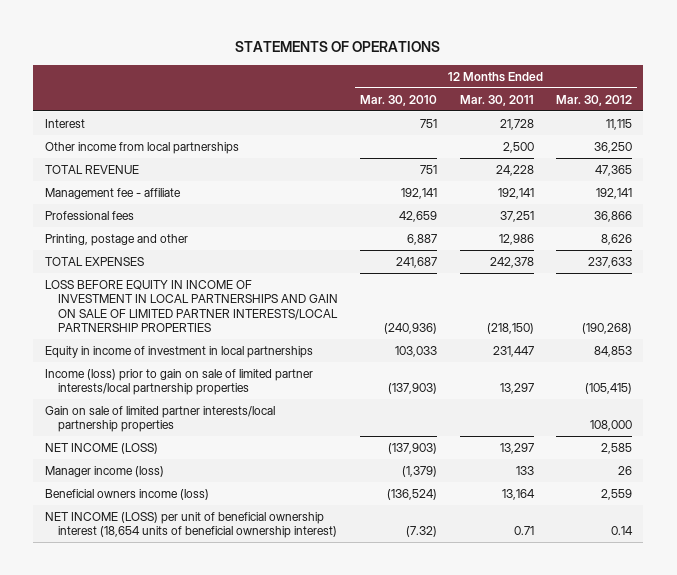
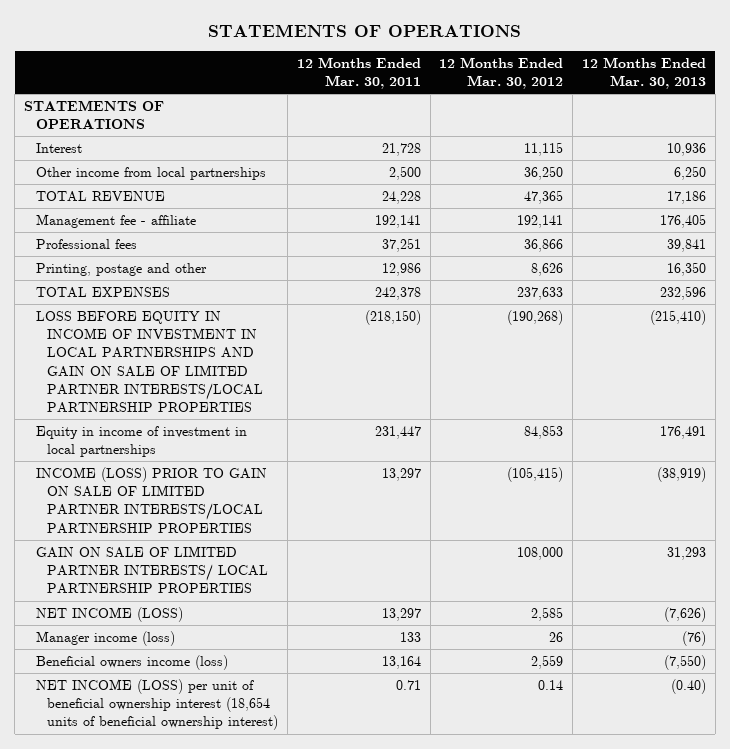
[360,94,438,106] Mar. 30, 2010 -> none
none -> [581,56,706,89] 12 Months Ended Mar. 30, 2013
none -> [23,99,164,130] STATEMENTS OF OPERATIONS
[44,368,313,396] Income (loss) prior to gain on sale of limited partner interests/local partnership properties -> [35,466,267,534] INCOME (LOSS) PRIOR TO GAIN ON SALE OF LIMITED PARTNER INTERESTS/LOCAL PARTNERSHIP PROPERTIES
[44,405,275,433] Gain on sale of limited partner interests/local partnership properties -> [35,545,269,595] GAIN ON SALE OF LIMITED PARTNER INTERESTS/ LOCAL PARTNERSHIP PROPERTIES

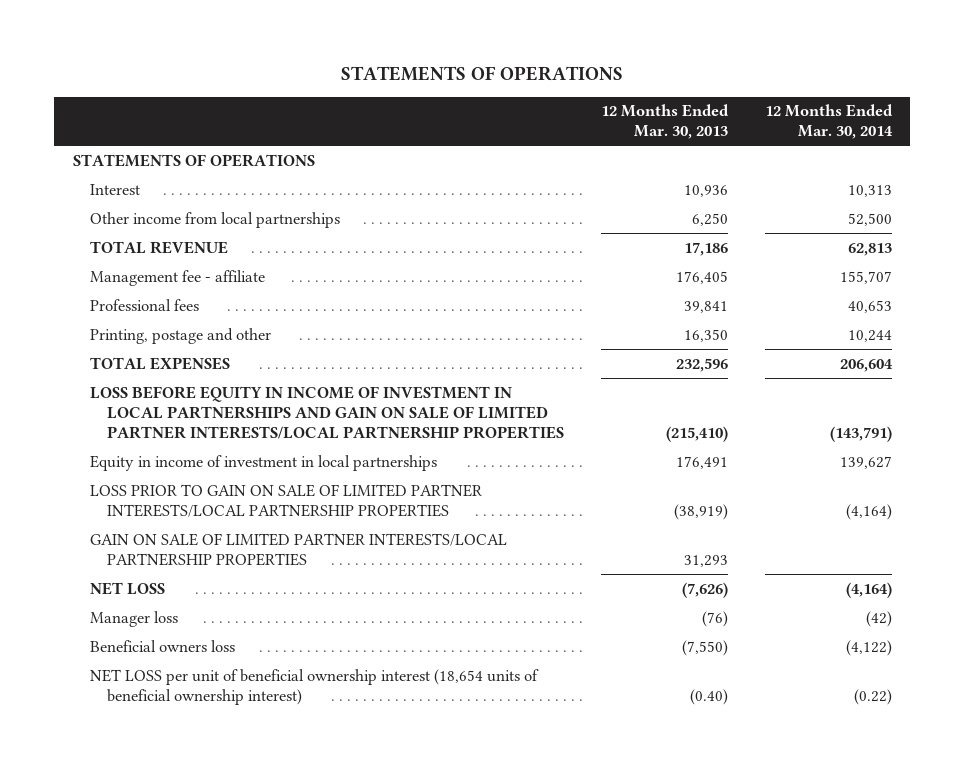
[296,56,421,89] 12 Months Ended Mar. 30, 2011 -> none
[439,56,564,89] 12 Months Ended Mar. 30, 2012 -> none
none -> [764,104,893,140] 12 Months Ended Mar. 30, 2014
[35,466,267,534] INCOME (LOSS) PRIOR TO GAIN ON SALE OF LIMITED PARTNER INTERESTS/LOCAL PARTNERSHIP PROPERTIES -> [89,483,482,517] LOSS PRIOR TO GAIN ON SALE OF LIMITED PARTNER INTERESTS/LOCAL PARTNERSHIP PROPERTIES
[35,545,269,595] GAIN ON SALE OF LIMITED PARTNER INTERESTS/ LOCAL PARTNERSHIP PROPERTIES -> [89,532,507,566] GAIN ON SALE OF LIMITED PARTNER INTERESTS/LOCAL PARTNERSHIP PROPERTIES
[35,606,183,622] NET INCOME (LOSS) -> [89,581,165,595] NET LOSS
[35,630,175,646] Manager income (loss) -> [89,610,178,627] Manager loss
[35,654,228,670] Beneficial owners income (loss) -> [89,639,235,652] Beneficial owners loss
[35,678,279,731] NET INCOME (LOSS) per unit of beneficial ownership interest (18,654 units of beneficial ownership interest) -> [89,668,539,705] NET LOSS per unit of beneficial ownership interest (18,654 units of beneficial ownership interest)

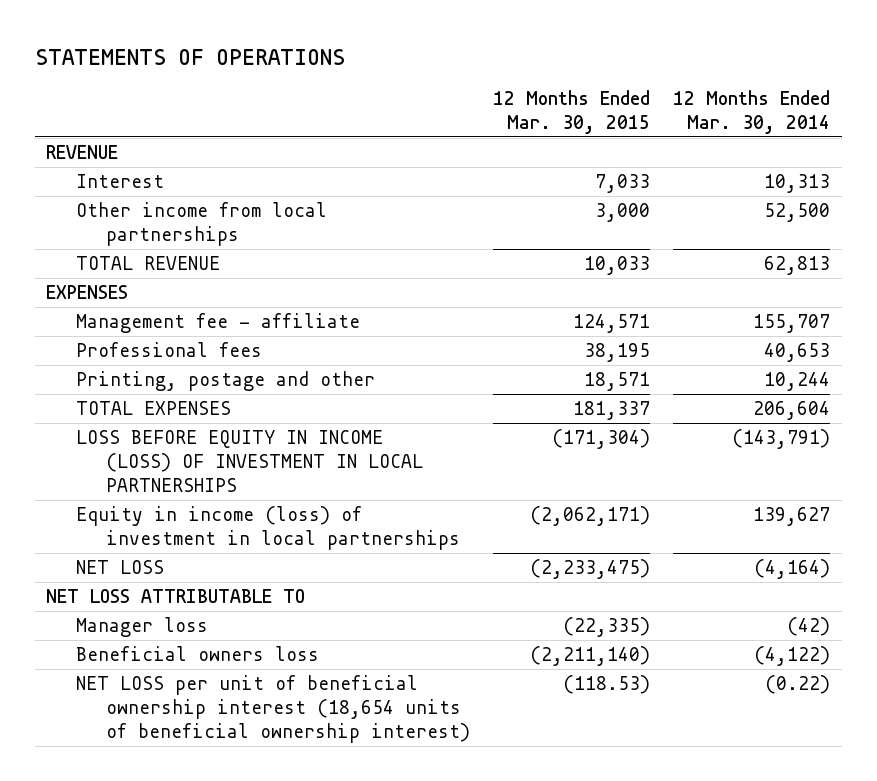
[601,104,730,140] 12 Months Ended Mar. 30, 2013 -> none
none -> [493,90,651,134] 12 Months Ended Mar. 30, 2015
[72,153,315,167] STATEMENTS OF OPERATIONS -> none
none -> [46,145,119,160] REVENUE
none -> [46,285,129,300] EXPENSES
[89,483,482,517] LOSS PRIOR TO GAIN ON SALE OF LIMITED PARTNER INTERESTS/LOCAL PARTNERSHIP PROPERTIES -> none
[89,532,507,566] GAIN ON SALE OF LIMITED PARTNER INTERESTS/LOCAL PARTNERSHIP PROPERTIES -> none
[89,385,565,439] LOSS BEFORE EQUITY IN INCOME OF INVESTMENT IN LOCAL PARTNERSHIPS AND GAIN ON SALE OF LIMITED PARTNER INTERESTS/LOCAL PARTNERSHIP PROPERTIES -> [76,430,424,492] LOSS BEFORE EQUITY IN INCOME (LOSS) OF INVESTMENT IN LOCAL PARTNERSHIPS
[89,454,437,471] Equity in income of investment in local partnerships -> [76,506,461,550] Equity in income (loss) of investment in local partnerships
none -> [46,589,306,604] NET LOSS ATTRIBUTABLE TO

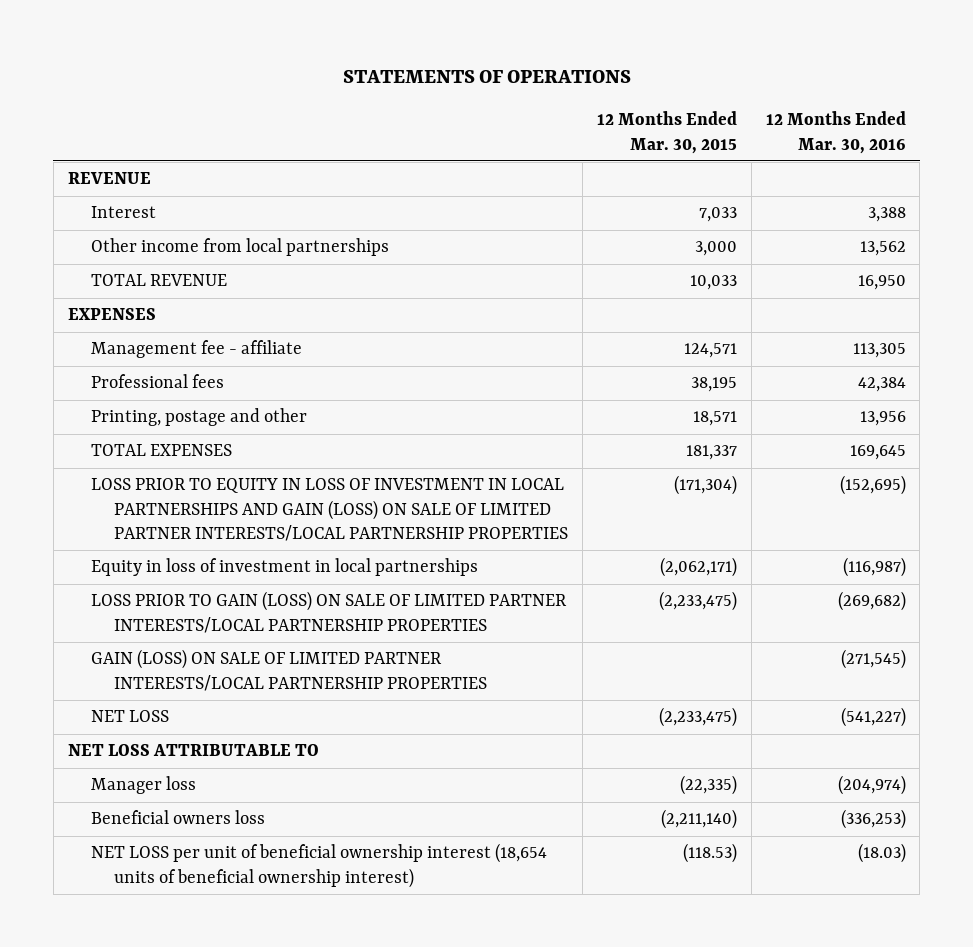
[673,90,831,134] 12 Months Ended Mar. 30, 2014 -> none
none -> [765,111,906,154] 12 Months Ended Mar. 30, 2016
[76,430,424,492] LOSS BEFORE EQUITY IN INCOME (LOSS) OF INVESTMENT IN LOCAL PARTNERSHIPS -> [90,478,568,542] LOSS PRIOR TO EQUITY IN LOSS OF INVESTMENT IN LOCAL PARTNERSHIPS AND GAIN (LOSS) ON SALE OF LIMITED PARTNER INTERESTS/LOCAL PARTNERSHIP PROPERTIES
[76,506,461,550] Equity in income (loss) of investment in local partnerships -> [90,558,478,577] Equity in loss of investment in local partnerships
none -> [90,591,567,633] LOSS PRIOR TO GAIN (LOSS) ON SALE OF LIMITED PARTNER INTERESTS/LOCAL PARTNERSHIP PROPERTIES
none -> [90,649,487,691] GAIN (LOSS) ON SALE OF LIMITED PARTNER INTERESTS/LOCAL PARTNERSHIP PROPERTIES

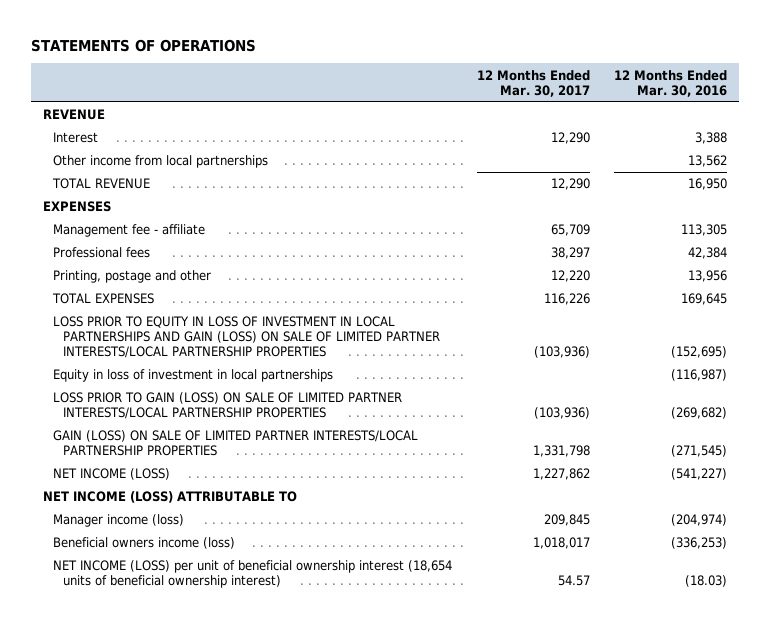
[596,111,737,154] 12 Months Ended Mar. 30, 2015 -> none
none -> [476,69,590,97] 12 Months Ended Mar. 30, 2017
[90,710,169,723] NET LOSS -> [53,468,171,481] NET INCOME (LOSS)
[67,744,319,757] NET LOSS ATTRIBUTABLE TO -> [43,491,298,504] NET INCOME (LOSS) ATTRIBUTABLE TO
[90,776,196,795] Manager loss -> [53,514,185,528] Manager income (loss)
[90,810,265,825] Beneficial owners loss -> [53,537,236,550] Beneficial owners income (loss)
[90,843,547,888] NET LOSS per unit of beneficial ownership interest (18,654 units of beneficial ownership interest) -> [53,560,453,589] NET INCOME (LOSS) per unit of beneficial ownership interest (18,654 units of beneficial ownership interest)

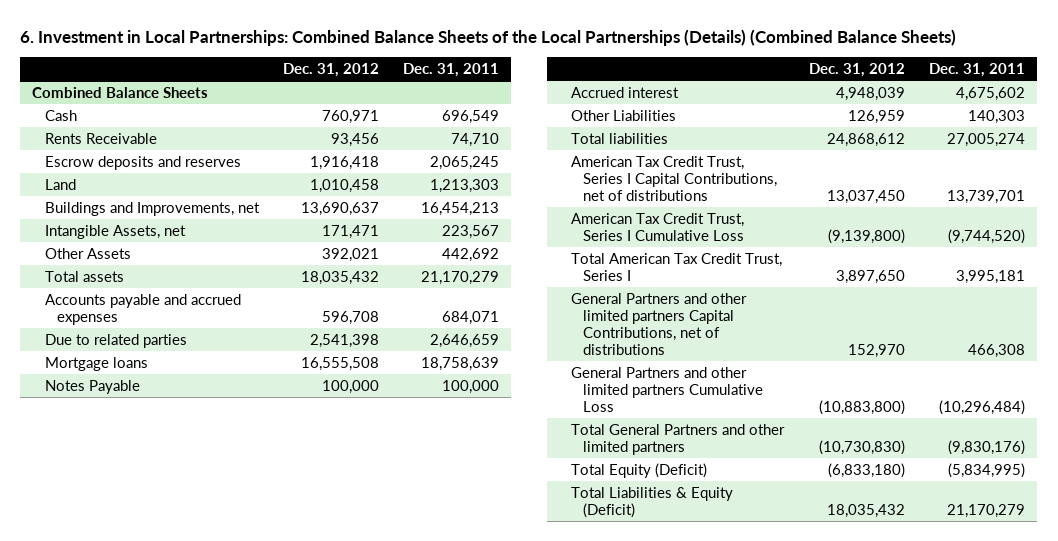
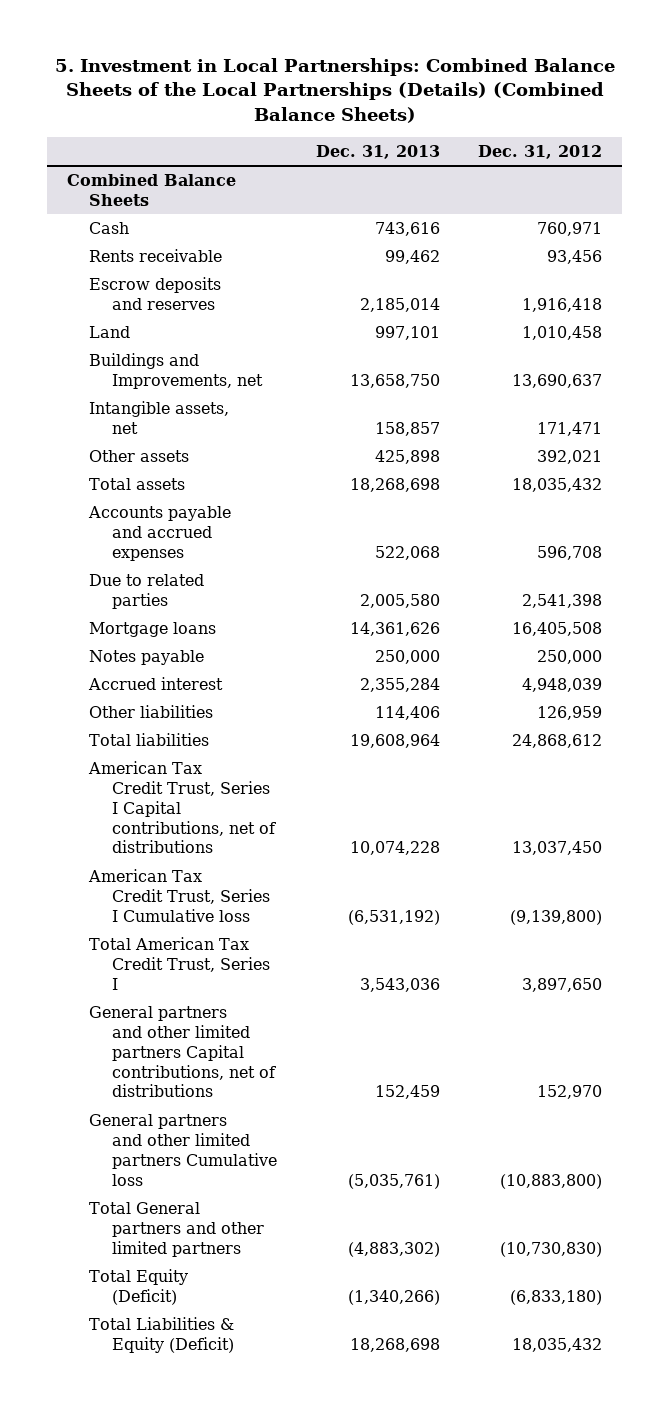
[20,28,957,46] 6. Investment in Local Partnerships: Combined Balance Sheets of the Local Partnerships (Details) (Combined Balance Sheets) -> [54,57,615,124] 5. Investment in Local Partnerships: Combined Balance Sheets of the Local Partnerships (Details) (Combined Balance Sheets)
[402,63,499,78] Dec. 31, 2011 -> none
none -> [315,144,440,159] Dec. 31, 2013
[44,132,157,144] Rents Receivable -> [89,248,223,262] Rents receivable
[44,224,186,239] Intangible Assets, net -> [89,400,230,434] Intangible assets, net
[44,247,131,259] Other Assets -> [89,449,190,462] Other assets
[300,356,379,371] 16,555,508 -> [512,621,603,636] 16,405,508
[44,379,140,394] Notes Payable -> [89,649,205,665] Notes payable
[321,379,379,394] 100,000 -> [537,649,603,664] 250,000
[571,109,677,121] Other Liabilities -> [89,704,214,718] Other liabilities
[571,155,778,201] American Tax Credit Trust, Series I Capital Contributions, net of distributions -> [88,760,276,854] American Tax Credit Trust, Series I Capital contributions, net of distributions
[571,212,745,241] American Tax Credit Trust, Series I Cumulative Loss -> [88,868,270,922] American Tax Credit Trust, Series I Cumulative loss
[571,292,748,355] General Partners and other limited partners Capital Contributions, net of distributions -> [89,1005,276,1098] General partners and other limited partners Capital contributions, net of distributions
[571,366,764,412] General Partners and other limited partners Cumulative Loss -> [89,1113,277,1186] General partners and other limited partners Cumulative loss
[571,423,786,455] Total General Partners and other limited partners -> [89,1201,264,1257] Total General partners and other limited partners

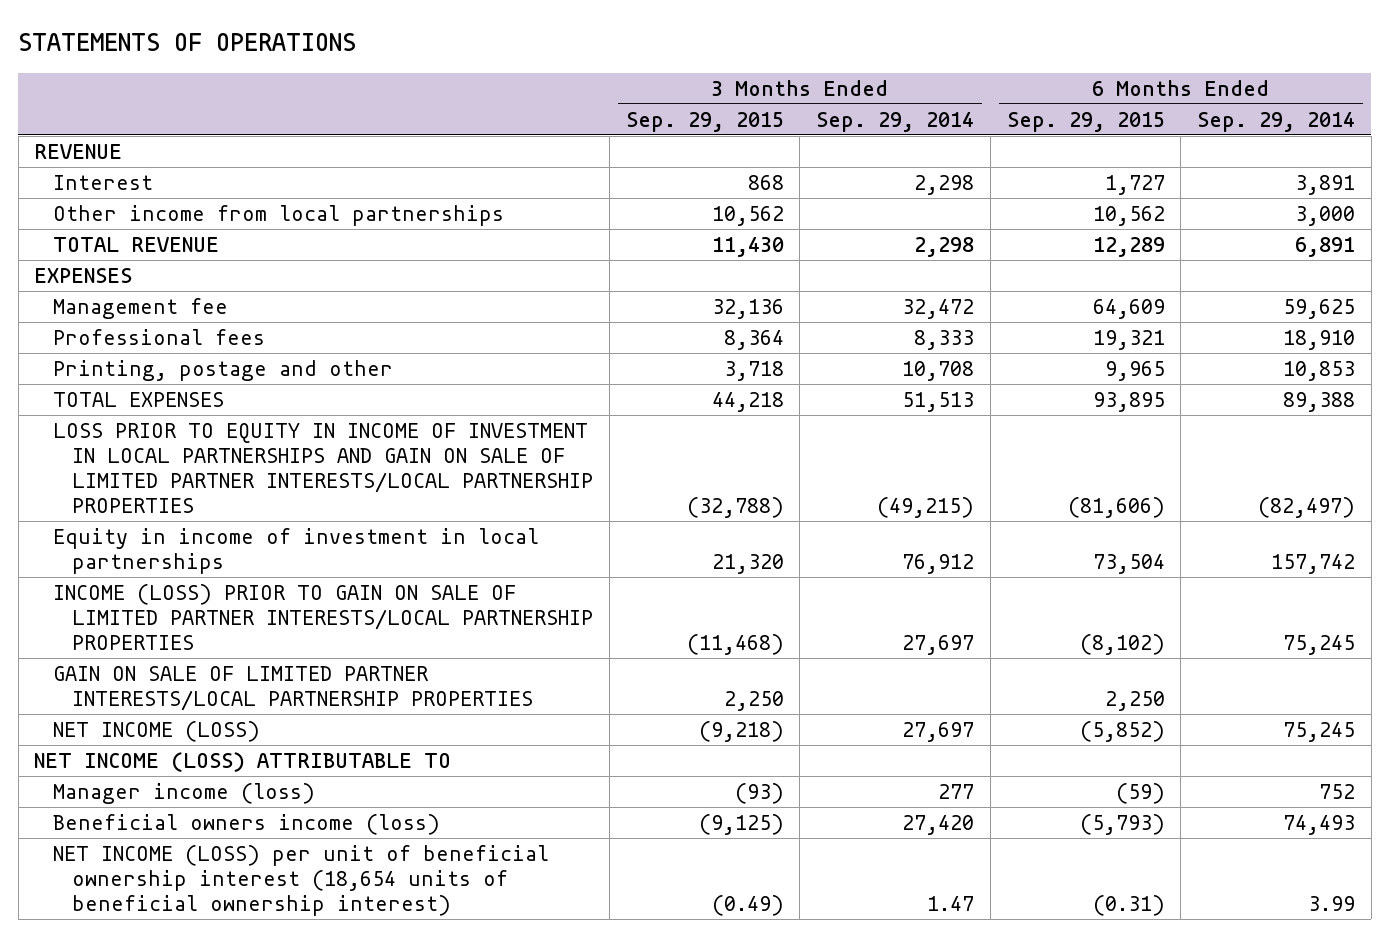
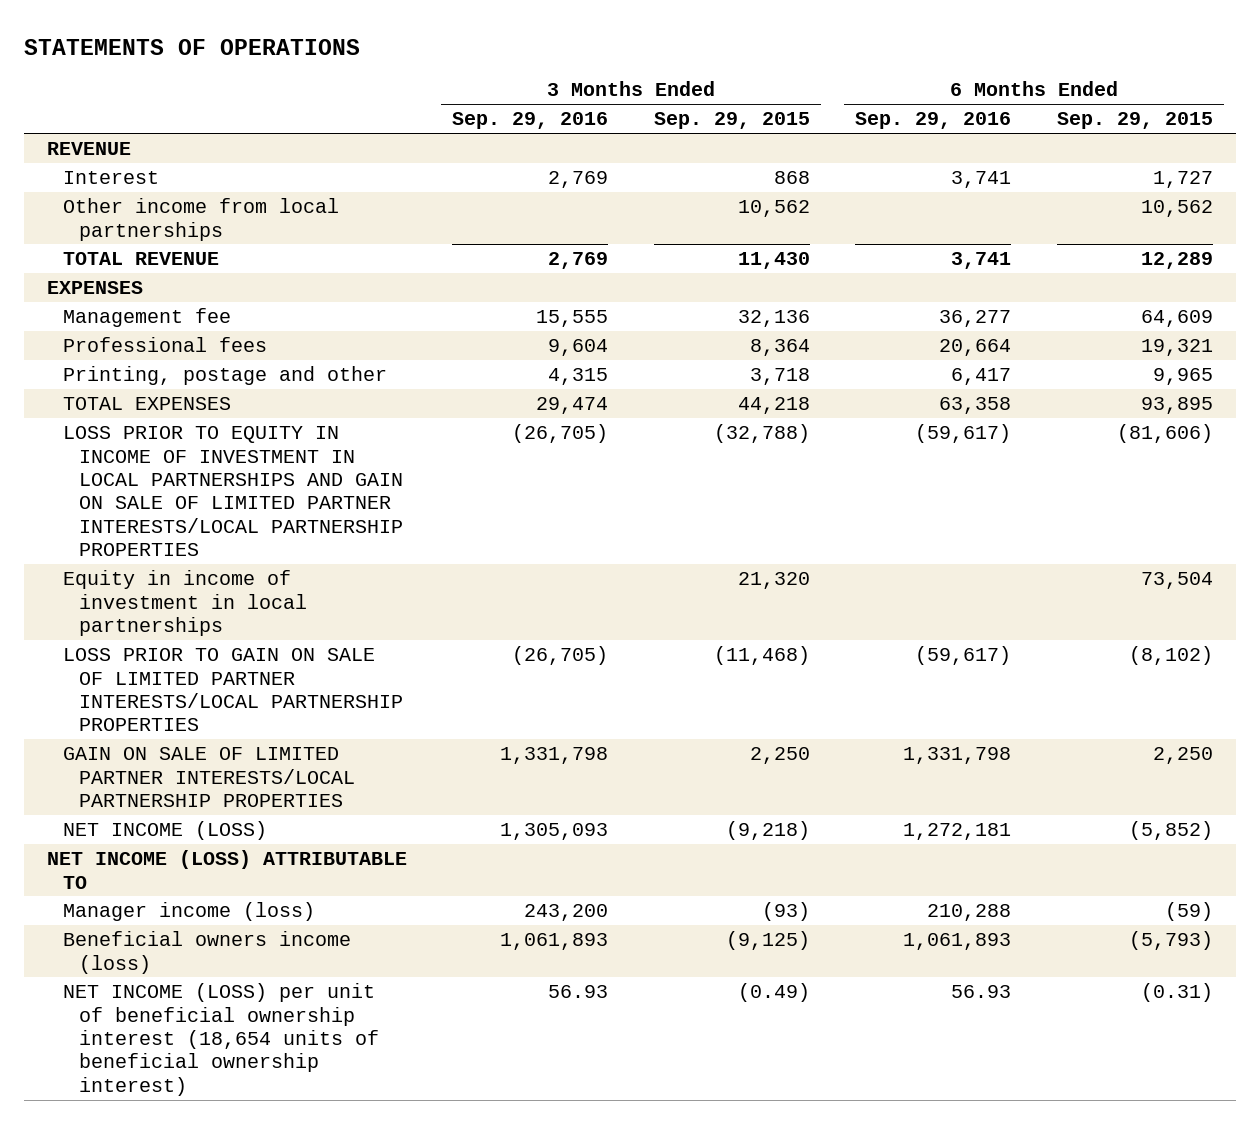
[816,111,975,132] Sep. 29, 2014 -> none
[1197,111,1356,132] Sep. 29, 2014 -> none
none -> [452,112,609,130] Sep. 29, 2016
none -> [855,112,1012,130] Sep. 29, 2016
[53,583,594,651] INCOME (LOSS) PRIOR TO GAIN ON SALE OF LIMITED PARTNER INTERESTS/LOCAL PARTNERSHIP PROPERTIES -> [62,648,403,732] LOSS PRIOR TO GAIN ON SALE OF LIMITED PARTNER INTERESTS/LOCAL PARTNERSHIP PROPERTIES

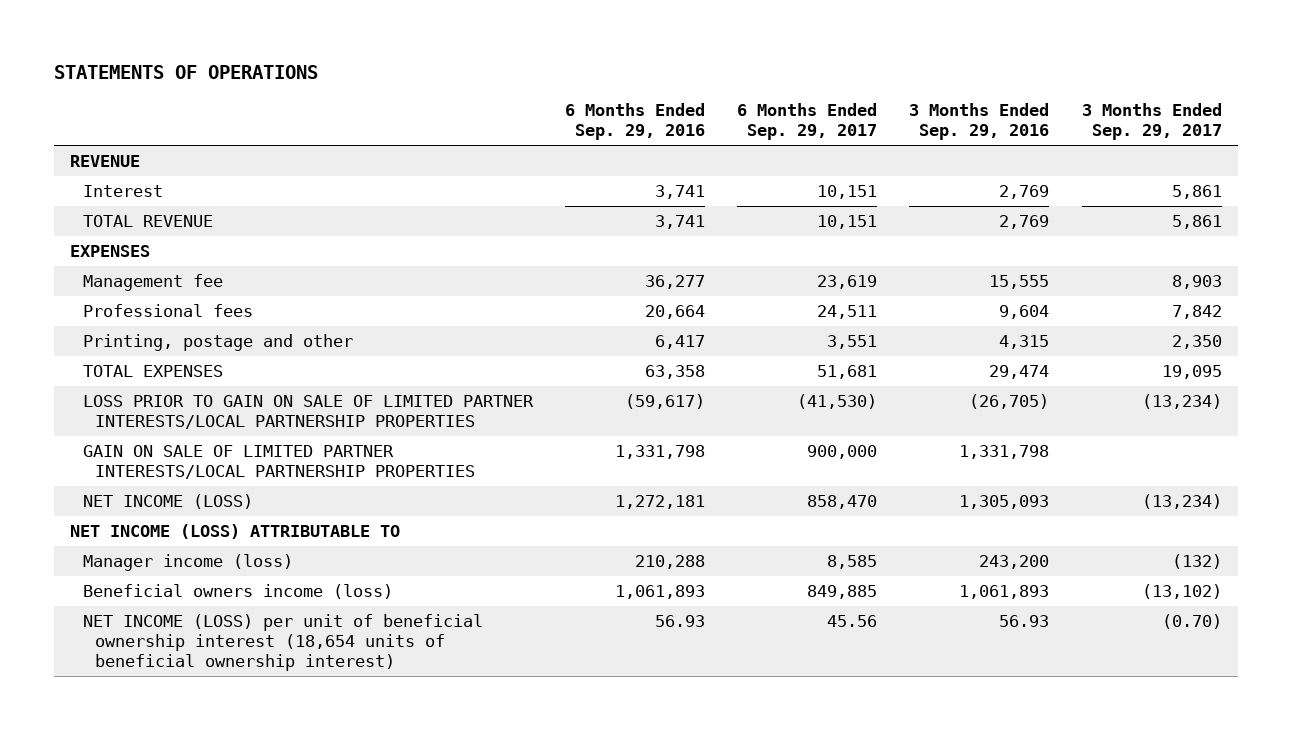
[653,112,810,130] Sep. 29, 2015 -> none
[1056,112,1213,130] Sep. 29, 2015 -> none
none -> [737,103,878,141] 6 Months Ended Sep. 29, 2017
none -> [1081,103,1222,141] 3 Months Ended Sep. 29, 2017
[62,198,339,241] Other income from local partnerships -> none
[62,426,403,556] LOSS PRIOR TO EQUITY IN INCOME OF INVESTMENT IN LOCAL PARTNERSHIPS AND GAIN ON SALE OF LIMITED PARTNER INTERESTS/LOCAL PARTNERSHIP PROPERTIES -> none
[62,570,307,636] Equity in income of investment in local partnerships -> none

